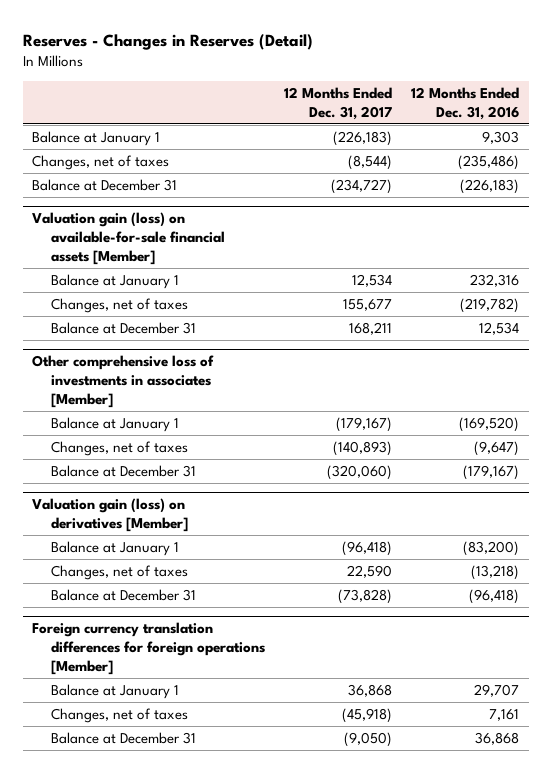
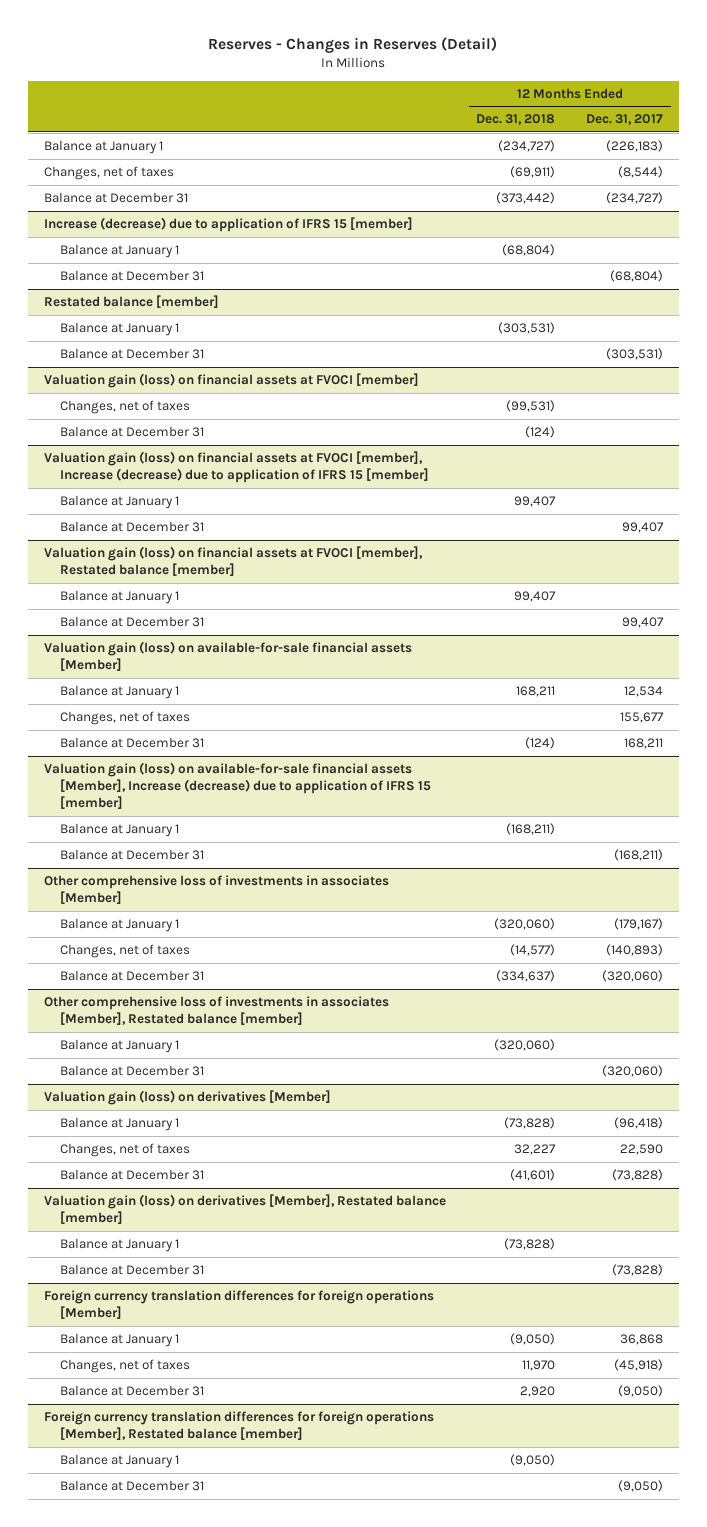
[411,87,520,120] 12 Months Ended Dec. 31, 2016 -> none
none -> [476,114,556,126] Dec. 31, 2018
none -> [43,217,413,233] Increase (decrease) due to application of IFRS 15 [member]
none -> [59,244,179,259] Balance at January 1
none -> [59,270,204,282] Balance at December 31
none -> [43,295,219,309] Restated balance [member]
none -> [59,322,179,337] Balance at January 1
none -> [59,348,204,360] Balance at December 31
none -> [43,373,419,389] Valuation gain (loss) on financial assets at FVOCI [member]
none -> [59,400,190,415] Changes, net of taxes
none -> [59,426,204,438] Balance at December 31
none -> [43,451,429,484] Valuation gain (loss) on financial assets at FVOCI [member], Increase (decrease) due to application of IFRS 15 [member]
none -> [59,495,179,510] Balance at January 1
none -> [59,521,204,533] Balance at December 31
none -> [43,546,423,577] Valuation gain (loss) on financial assets at FVOCI [member], Restated balance [member]
none -> [59,590,179,605] Balance at January 1
none -> [59,616,204,628] Balance at December 31
none -> [43,762,431,810] Valuation gain (loss) on available-for-sale financial assets [Member], Increase (decrease) due to application of IFRS 15 [member]
none -> [59,823,179,838] Balance at January 1
none -> [59,849,204,861] Balance at December 31
none -> [43,996,389,1026] Other comprehensive loss of investments in associates [Member], Restated balance [member]
none -> [59,1039,179,1054] Balance at January 1
none -> [59,1065,204,1077] Balance at December 31
none -> [43,1194,446,1225] Valuation gain (loss) on derivatives [Member], Restated balance [member]
none -> [59,1238,179,1253] Balance at January 1
none -> [59,1264,204,1276] Balance at December 31
none -> [43,1411,434,1441] Foreign currency translation differences for foreign operations [Member], Restated balance [member]
none -> [59,1454,179,1469] Balance at January 1
none -> [59,1480,204,1492] Balance at December 31

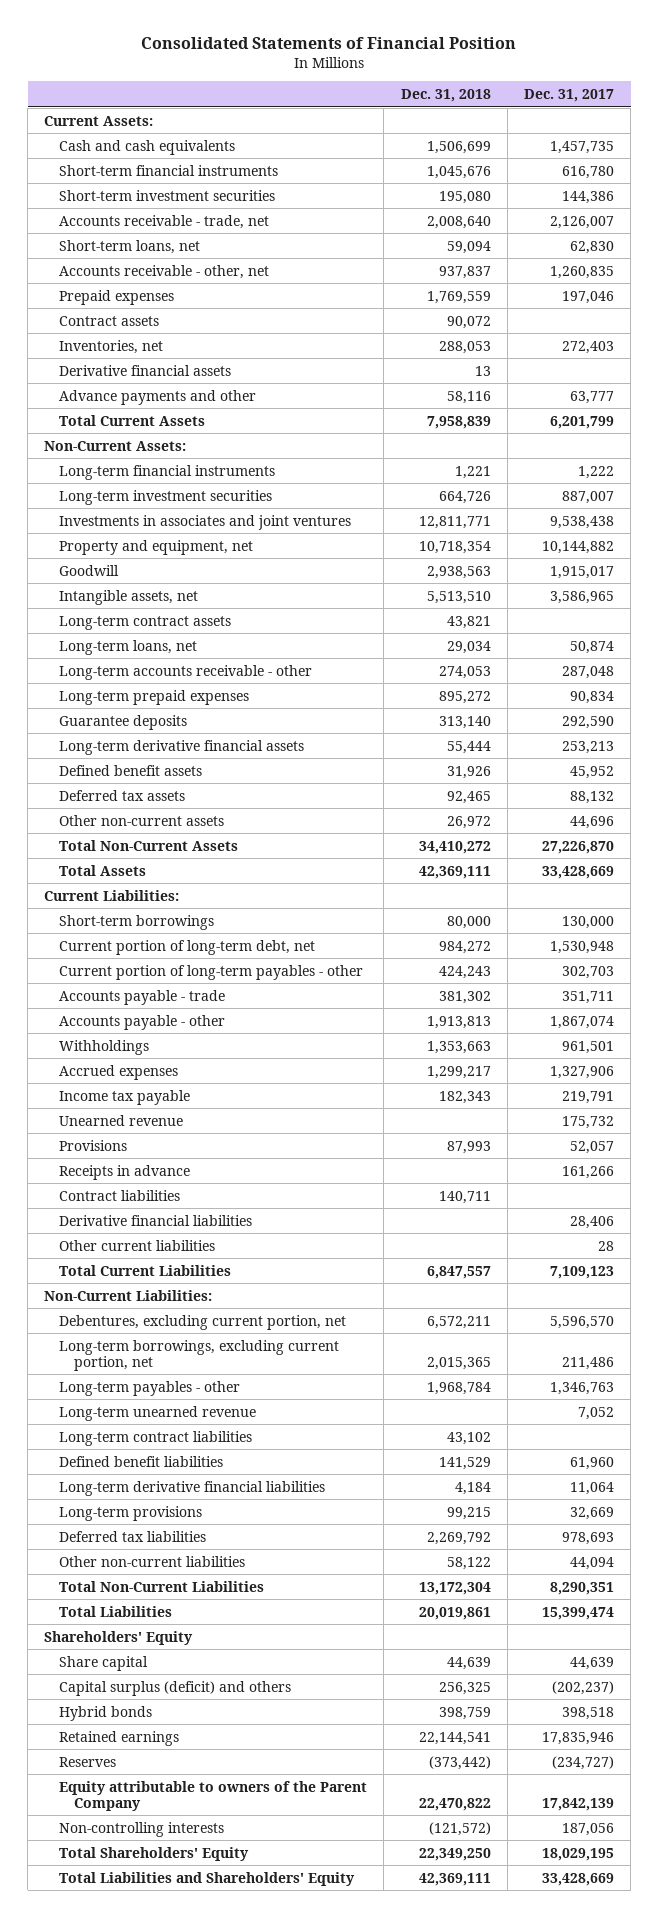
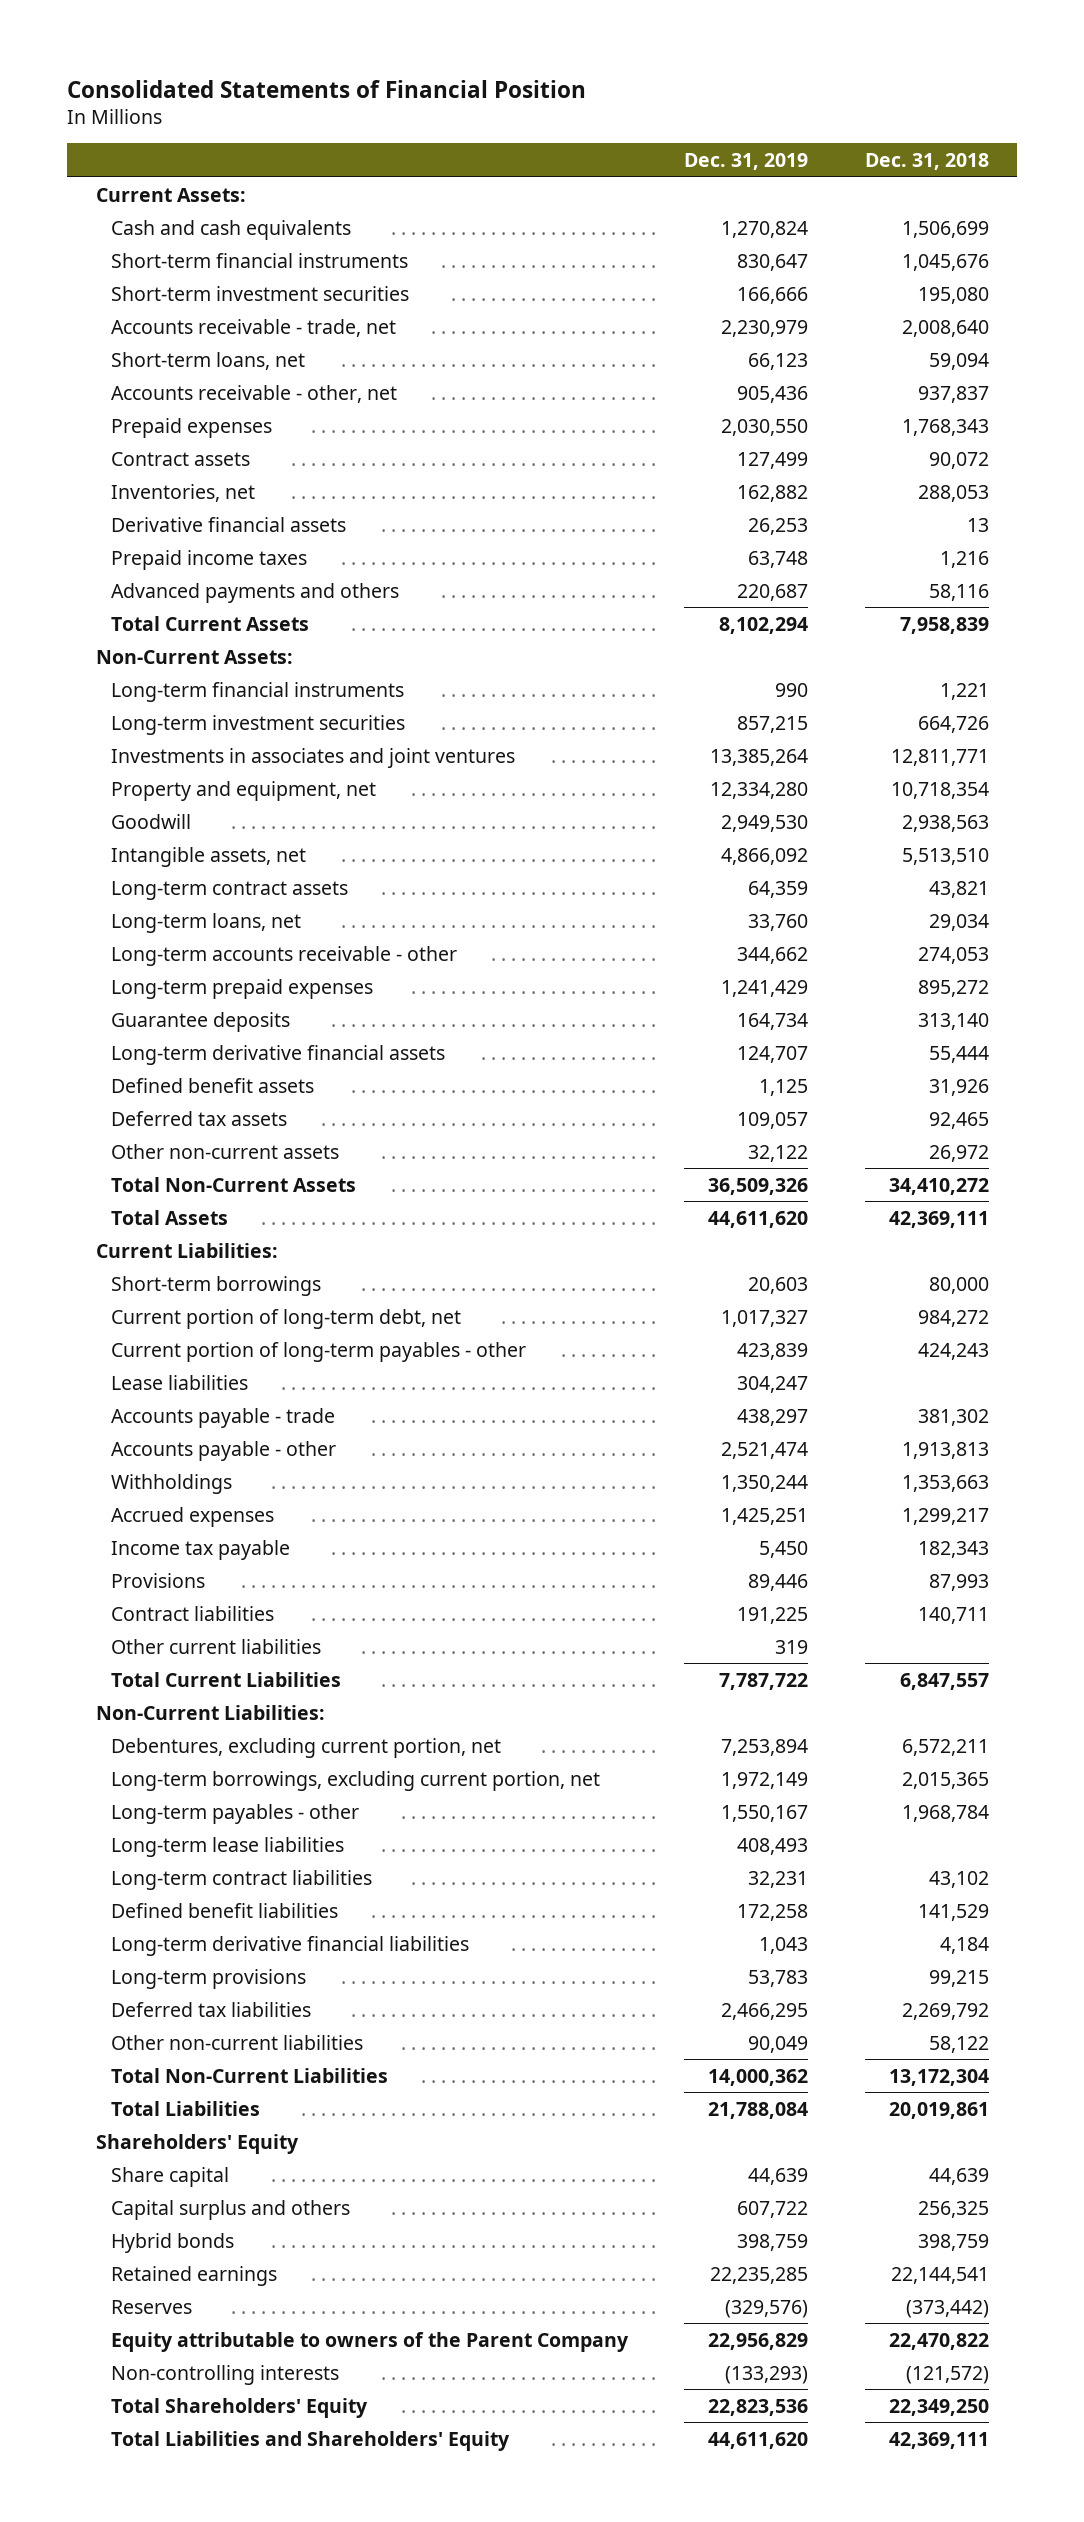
[523,89,614,103] Dec. 31, 2017 -> none
none -> [684,153,809,171] Dec. 31, 2019
[426,290,491,304] 1,769,559 -> [901,418,989,436] 1,768,343
none -> [111,549,308,570] Prepaid income taxes
[59,389,257,405] Advance payments and other -> [111,582,400,603] Advanced payments and others
none -> [111,1374,249,1390] Lease liabilities
[59,1114,184,1126] Unearned revenue -> none
[59,1164,191,1180] Receipts in advance -> none
[59,1214,253,1226] Derivative financial liabilities -> none
[59,1405,257,1421] Long-term unearned revenue -> none
none -> [111,1836,345,1857] Long-term lease liabilities
[59,1680,292,1696] Capital surplus (deficit) and others -> [111,2199,351,2220] Capital surplus and others

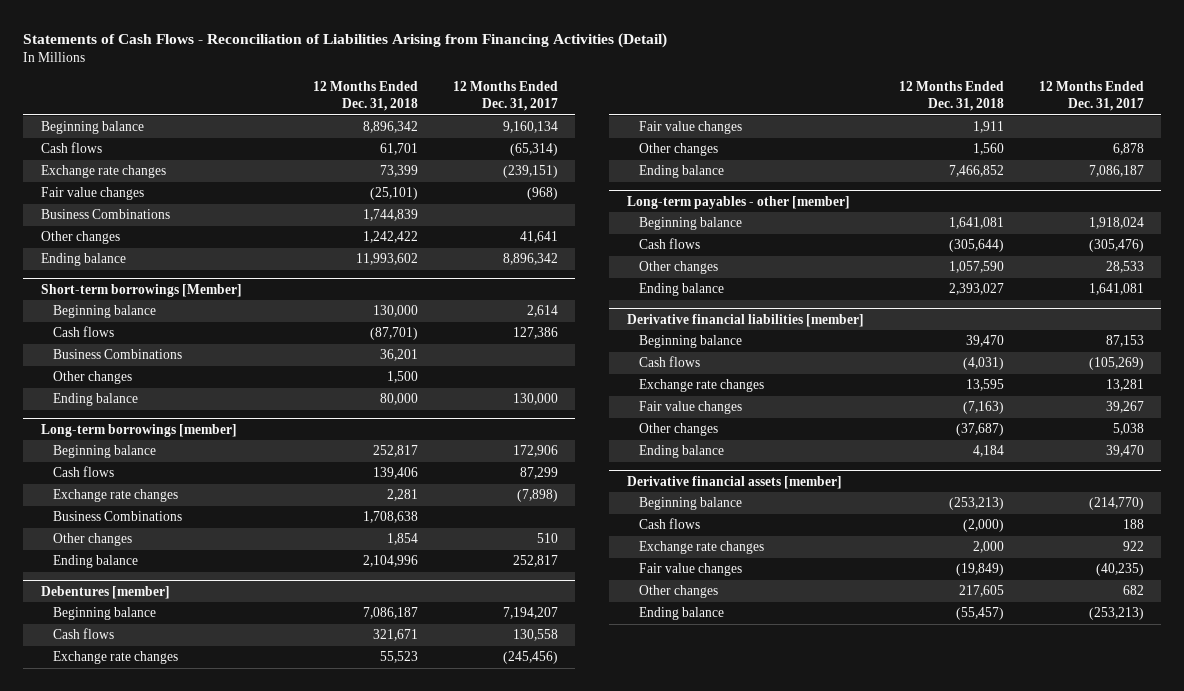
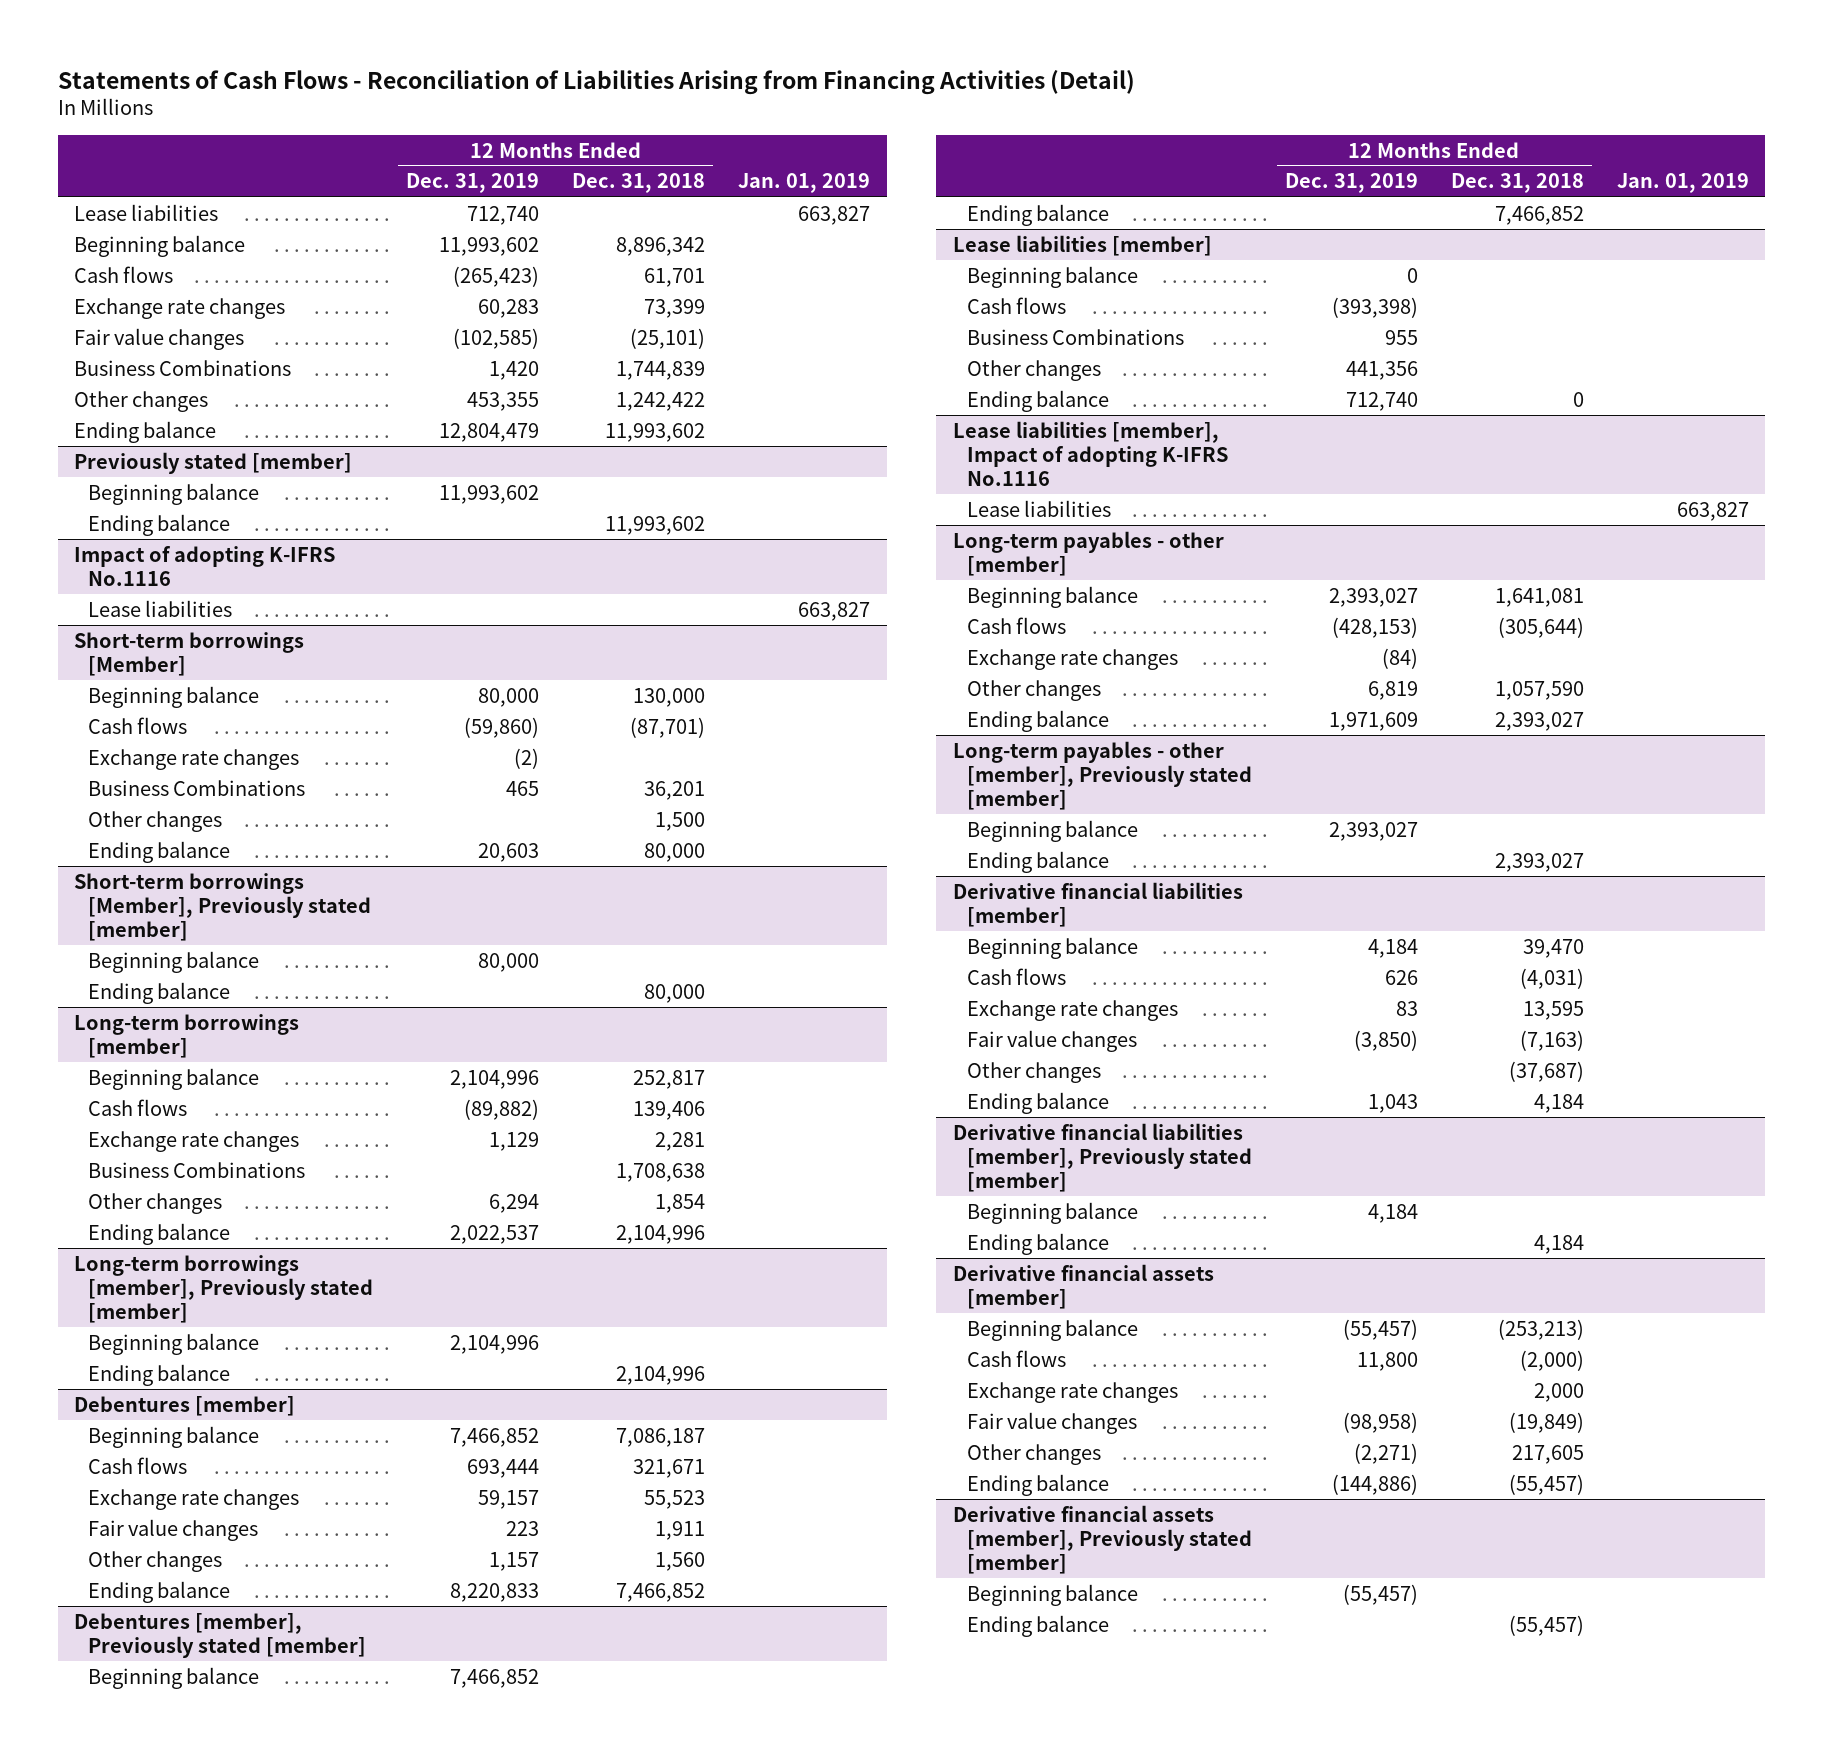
[452,81,558,112] 12 Months Ended Dec. 31, 2017 -> none
none -> [406,173,540,194] Dec. 31, 2019
none -> [738,173,871,194] Jan. 01, 2019
none -> [74,203,219,221] Lease liabilities
none -> [74,451,353,474] Previously stated [member]
none -> [88,482,260,505] Beginning balance
none -> [88,513,231,536] Ending balance
none -> [74,545,336,586] Impact of adopting K-IFRS No.1116
none -> [88,599,233,617] Lease liabilities
none -> [88,748,300,770] Exchange rate changes
none -> [74,872,372,941] Short-term borrowings [Member], Previously stated [member]
none -> [88,950,260,973] Beginning balance
none -> [88,981,231,1004] Ending balance
none -> [74,1254,374,1323] Long-term borrowings [member], Previously stated [member]
none -> [88,1332,260,1355] Beginning balance
none -> [88,1363,231,1386] Ending balance
none -> [74,1612,367,1658] Debentures [member], Previously stated [member]
none -> [88,1666,260,1689] Beginning balance
none -> [966,203,1109,226] Ending balance
none -> [952,234,1212,256] Lease liabilities [member]
none -> [966,265,1138,288] Beginning balance
none -> [966,296,1066,314] Cash flows
none -> [966,328,1184,345] Business Combinations
none -> [966,359,1101,381] Other changes
none -> [966,389,1109,412] Ending balance
none -> [952,420,1228,486] Lease liabilities [member], Impact of adopting K-IFRS No.1116
none -> [966,499,1111,517] Lease liabilities
none -> [966,648,1178,670] Exchange rate changes
none -> [952,740,1252,810] Long-term payables - other [member], Previously stated [member]
none -> [966,819,1138,842] Beginning balance
none -> [966,850,1109,873] Ending balance
none -> [952,1122,1252,1192] Derivative financial liabilities [member], Previously stated [member]
none -> [966,1201,1138,1224] Beginning balance
none -> [966,1232,1109,1255] Ending balance
none -> [952,1504,1252,1574] Derivative financial assets [member], Previously stated [member]
none -> [966,1583,1138,1606] Beginning balance
none -> [966,1614,1109,1637] Ending balance

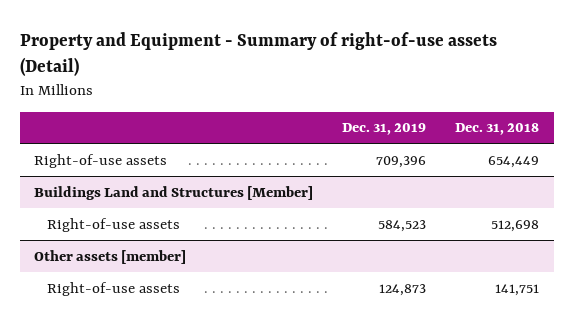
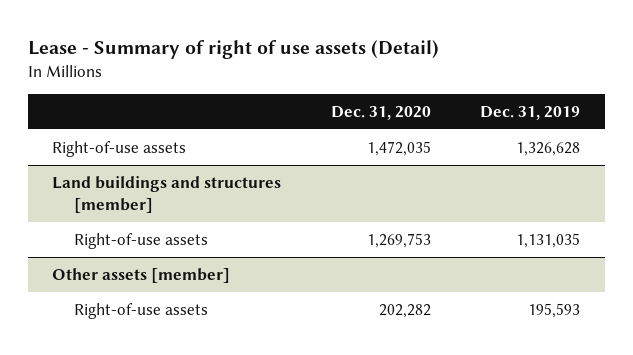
[19,31,497,77] Property and Equipment - Summary of right-of-use assets (Detail) -> [27,39,439,59] Lease - Summary of right of use assets (Detail)
[455,123,540,136] Dec. 31, 2018 -> none
none -> [330,105,431,120] Dec. 31, 2020
[376,155,427,168] 709,396 -> [516,141,581,156] 1,326,628
[34,185,314,200] Buildings Land and Structures [Member] -> [52,175,282,213] Land buildings and structures [member]
[378,219,427,232] 584,523 -> [516,232,581,248] 1,131,035
[379,283,427,296] 124,873 -> [528,302,581,318] 195,593

